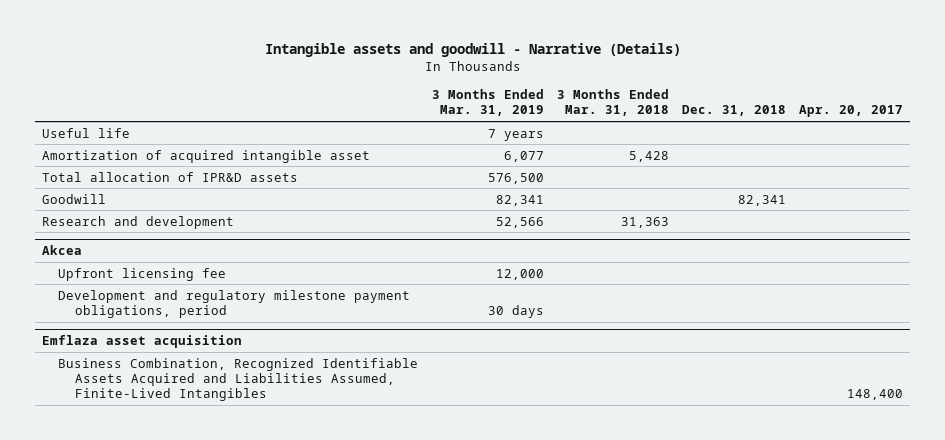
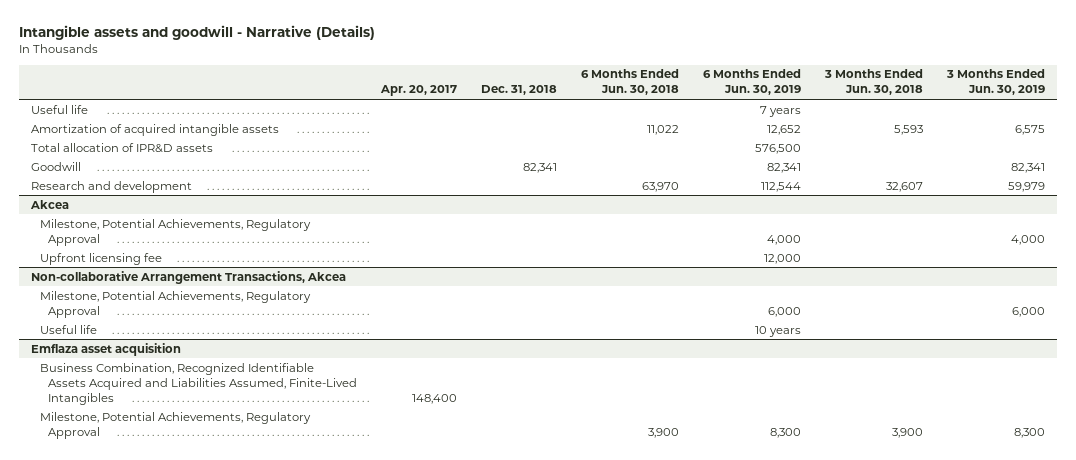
[431,89,544,117] 3 Months Ended Mar. 31, 2019 -> none
[556,89,669,117] 3 Months Ended Mar. 31, 2018 -> none
none -> [580,69,679,96] 6 Months Ended Jun. 30, 2018
none -> [702,69,801,96] 6 Months Ended Jun. 30, 2019
none -> [823,69,923,96] 3 Months Ended Jun. 30, 2018
none -> [945,69,1045,96] 3 Months Ended Jun. 30, 2019
[41,149,370,163] Amortization of acquired intangible asset -> [31,123,280,136] Amortization of acquired intangible assets
none -> [39,218,311,246] Milestone, Potential Achievements, Regulatory Approval
[58,289,411,319] Development and regulatory milestone payment obligations, period -> none
none -> [31,270,347,284] Non-collaborative Arrangement Transactions, Akcea
none -> [39,290,311,318] Milestone, Potential Achievements, Regulatory Approval
none -> [39,324,97,334] Useful life
none -> [39,411,311,439] Milestone, Potential Achievements, Regulatory Approval

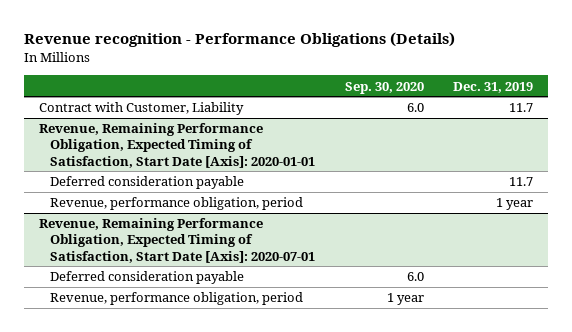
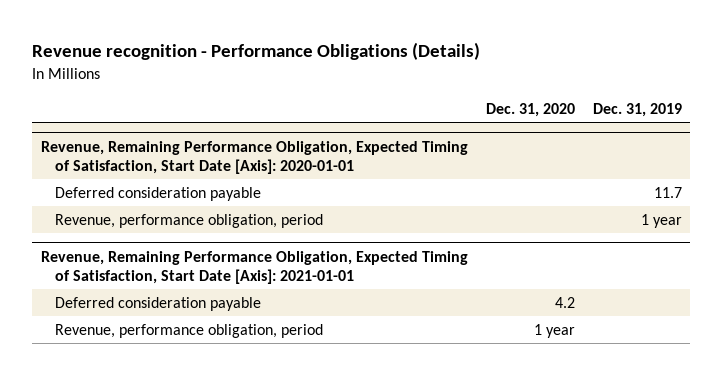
[344,81,424,94] Sep. 30, 2020 -> none
none -> [485,103,575,118] Dec. 31, 2020
[38,102,244,116] Contract with Customer, Liability -> none
[38,218,315,263] Revenue, Remaining Performance Obligation, Expected Timing of Satisfaction, Start Date [Axis]: 2020-07-01 -> none
[49,271,244,285] Deferred consideration payable -> none
[49,292,303,306] Revenue, performance obligation, period -> none
none -> [41,250,469,285] Revenue, Remaining Performance Obligation, Expected Timing of Satisfaction, Start Date [Axis]: 2021-01-01
none -> [54,296,261,311] Deferred consideration payable
none -> [54,323,323,338] Revenue, performance obligation, period

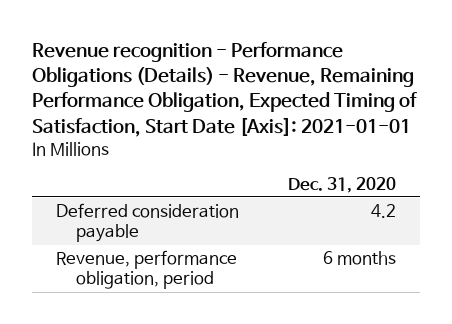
[32,42,481,61] Revenue recognition - Performance Obligations (Details) -> [31,41,417,137] Revenue recognition - Performance Obligations (Details) - Revenue, Remaining Performance Obligation, Expected Timing of Satisfaction, Start Date [Axis]: 2021-01-01
[592,103,682,118] Dec. 31, 2019 -> none
[41,140,469,175] Revenue, Remaining Performance Obligation, Expected Timing of Satisfaction, Start Date [Axis]: 2020-01-01 -> none
[54,186,261,201] Deferred consideration payable -> none
[54,213,323,228] Revenue, performance obligation, period -> none
[41,250,469,285] Revenue, Remaining Performance Obligation, Expected Timing of Satisfaction, Start Date [Axis]: 2021-01-01 -> none
[533,323,575,338] 1 year -> [322,250,396,265] 6 months

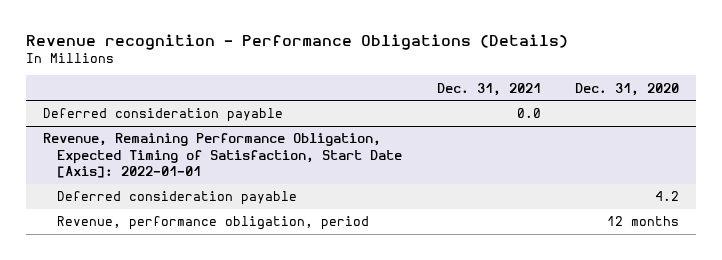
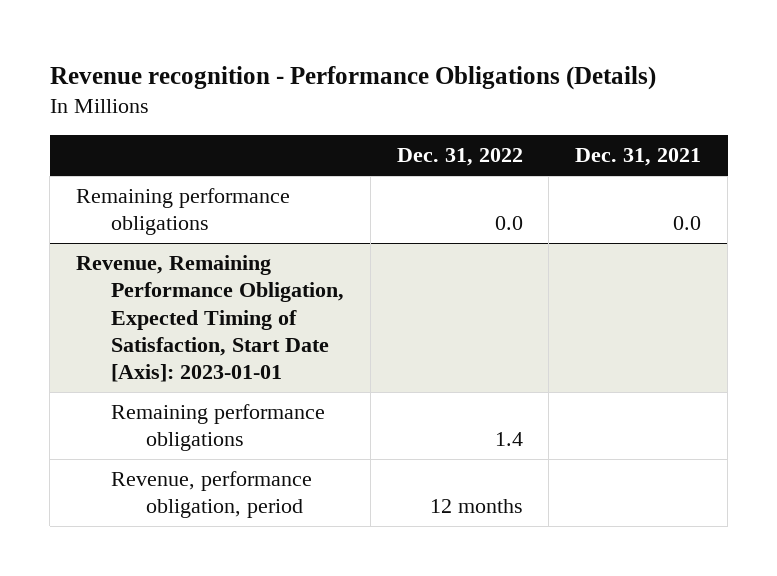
[574,82,679,96] Dec. 31, 2020 -> none
none -> [396,148,523,167] Dec. 31, 2022
[43,133,403,178] Revenue, Remaining Performance Obligation, Expected Timing of Satisfaction, Start Date [Axis]: 2022-01-01 -> none
[57,191,298,206] Deferred consideration payable -> none
[57,216,370,231] Revenue, performance obligation, period -> none
[43,108,284,123] Deferred consideration payable -> [76,188,291,236] Remaining performance obligations
none -> [76,255,344,382] Revenue, Remaining Performance Obligation, Expected Timing of Satisfaction, Start Date [Axis]: 2023-01-01
none -> [110,404,325,452] Remaining performance obligations
none -> [110,471,312,519] Revenue, performance obligation, period

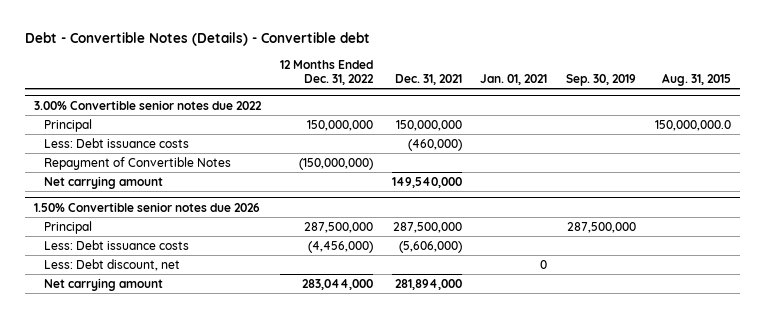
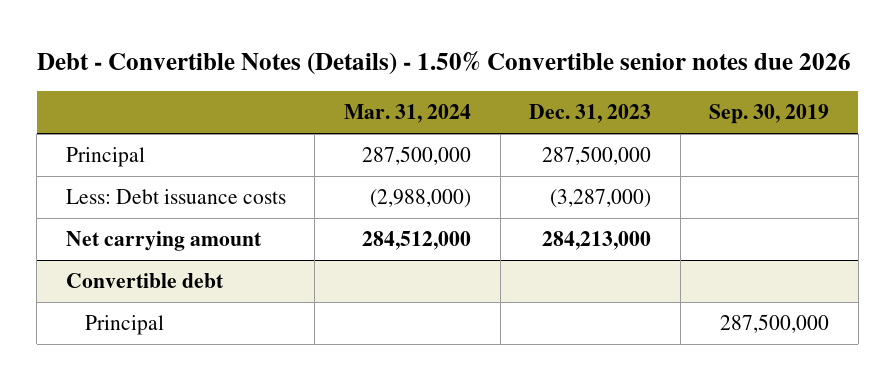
[24,32,370,47] Debt - Convertible Notes (Details) - Convertible debt -> [36,50,851,75] Debt - Convertible Notes (Details) - 1.50% Convertible senior notes due 2026
[279,59,374,85] 12 Months Ended Dec. 31, 2022 -> none
[394,73,462,85] Dec. 31, 2021 -> none
[480,73,548,85] Jan. 01, 2021 -> none
[661,72,731,86] Aug. 31, 2015 -> none
none -> [343,104,471,124] Mar. 31, 2024
none -> [529,104,652,124] Dec. 31, 2023
[34,99,263,110] 3.00% Convertible senior notes due 2022 -> none
[44,118,93,132] Principal -> none
[44,137,190,148] Less: Debt issuance costs -> none
[44,156,232,170] Repayment of Convertible Notes -> none
[44,175,164,189] Net carrying amount -> none
none -> [65,146,145,167] Principal
none -> [65,188,286,204] Less: Debt issuance costs
none -> [65,230,262,251] Net carrying amount
[34,201,261,212] 1.50% Convertible senior notes due 2026 -> [65,272,224,288] Convertible debt
[44,239,190,250] Less: Debt issuance costs -> none
[44,258,181,271] Less: Debt discount, net -> none
[44,277,164,291] Net carrying amount -> none

